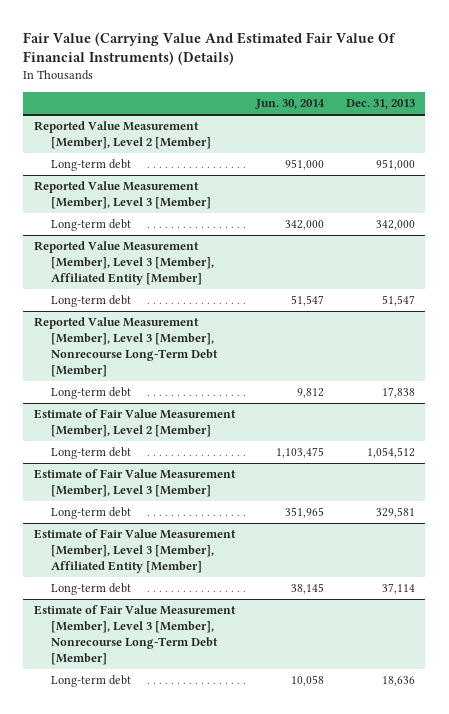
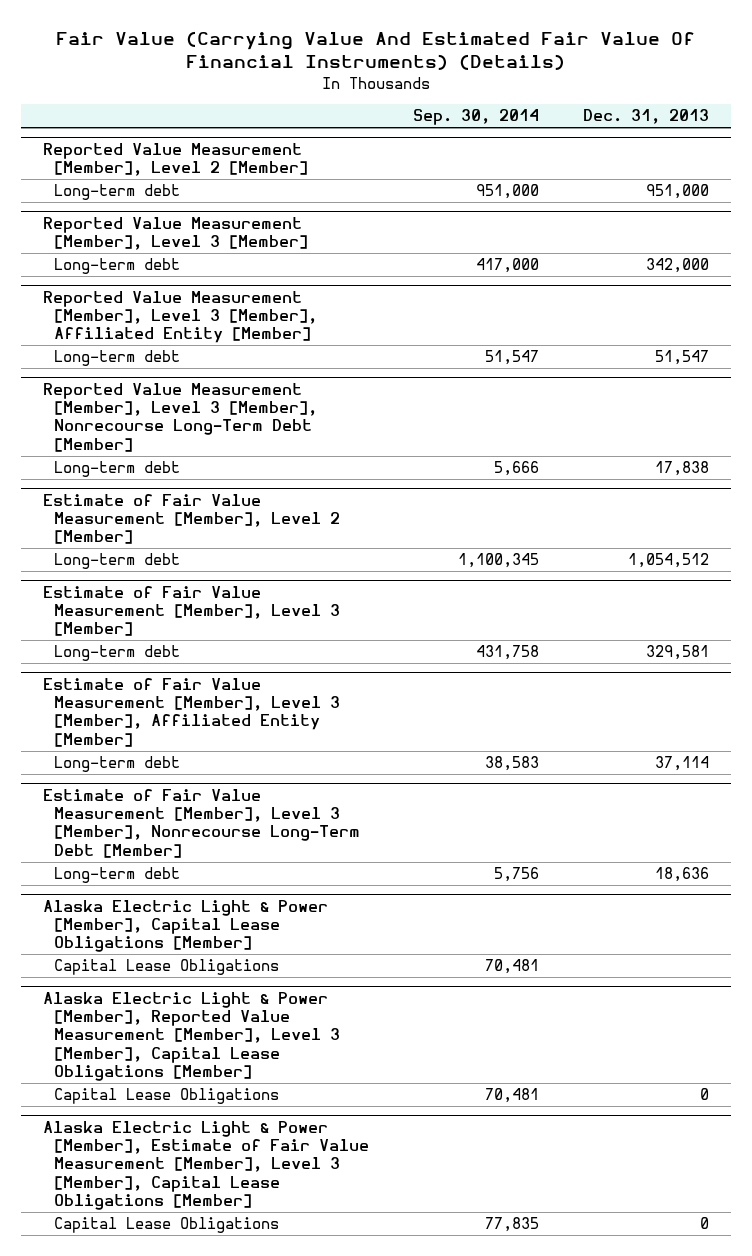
[255,99,326,110] Jun. 30, 2014 -> none
none -> [413,109,540,126] Sep. 30, 2014
none -> [43,899,329,953] Alaska Electric Light & Power [Member], Capital Lease Obligations [Member]
none -> [54,959,280,976] Capital Lease Obligations
none -> [43,991,341,1082] Alaska Electric Light & Power [Member], Reported Value Measurement [Member], Level 3 [Member], Capital Lease Obligations [Member]
none -> [54,1088,280,1105] Capital Lease Obligations
none -> [43,1120,370,1211] Alaska Electric Light & Power [Member], Estimate of Fair Value Measurement [Member], Level 3 [Member], Capital Lease Obligations [Member]
none -> [54,1217,280,1234] Capital Lease Obligations

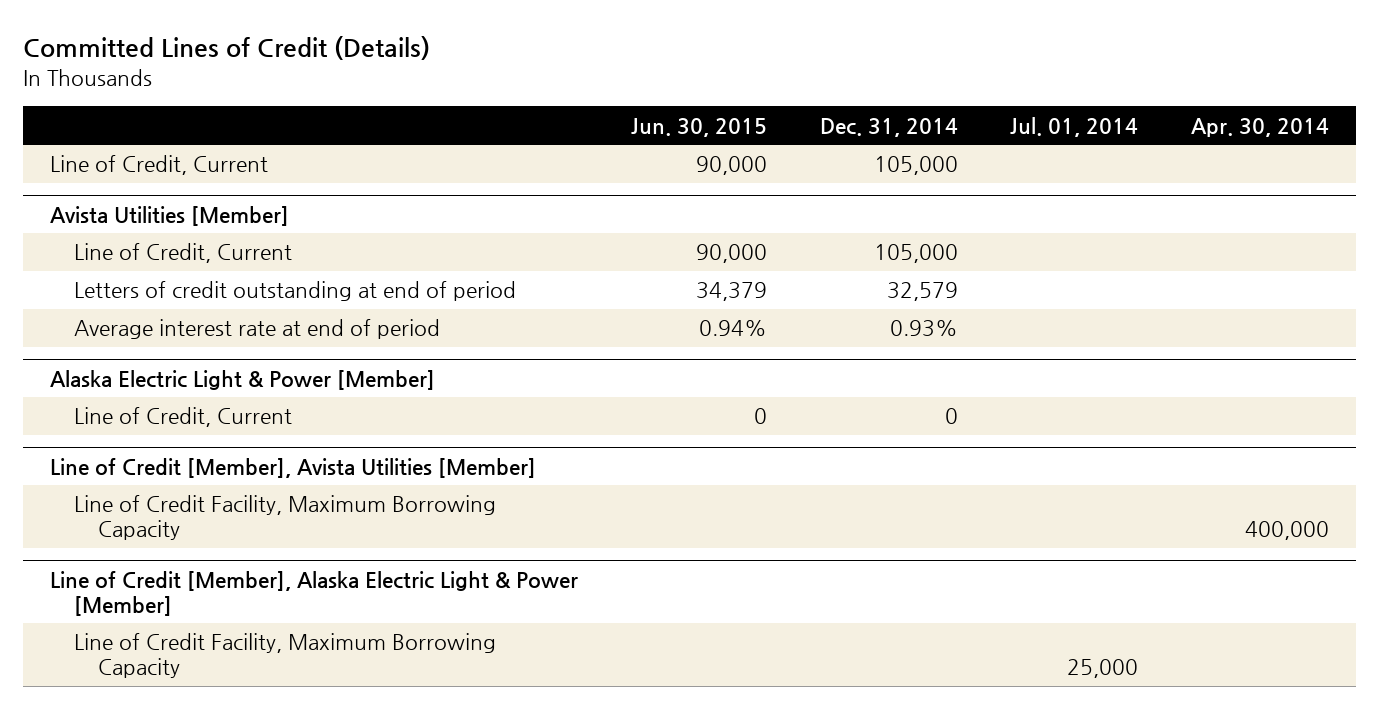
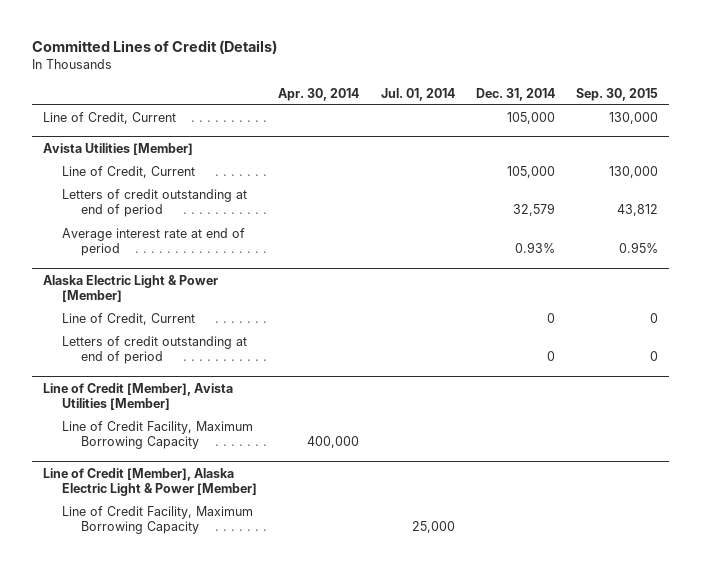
[630,117,767,137] Jun. 30, 2015 -> none
none -> [576,87,659,101] Sep. 30, 2015
none -> [61,336,247,365] Letters of credit outstanding at end of period

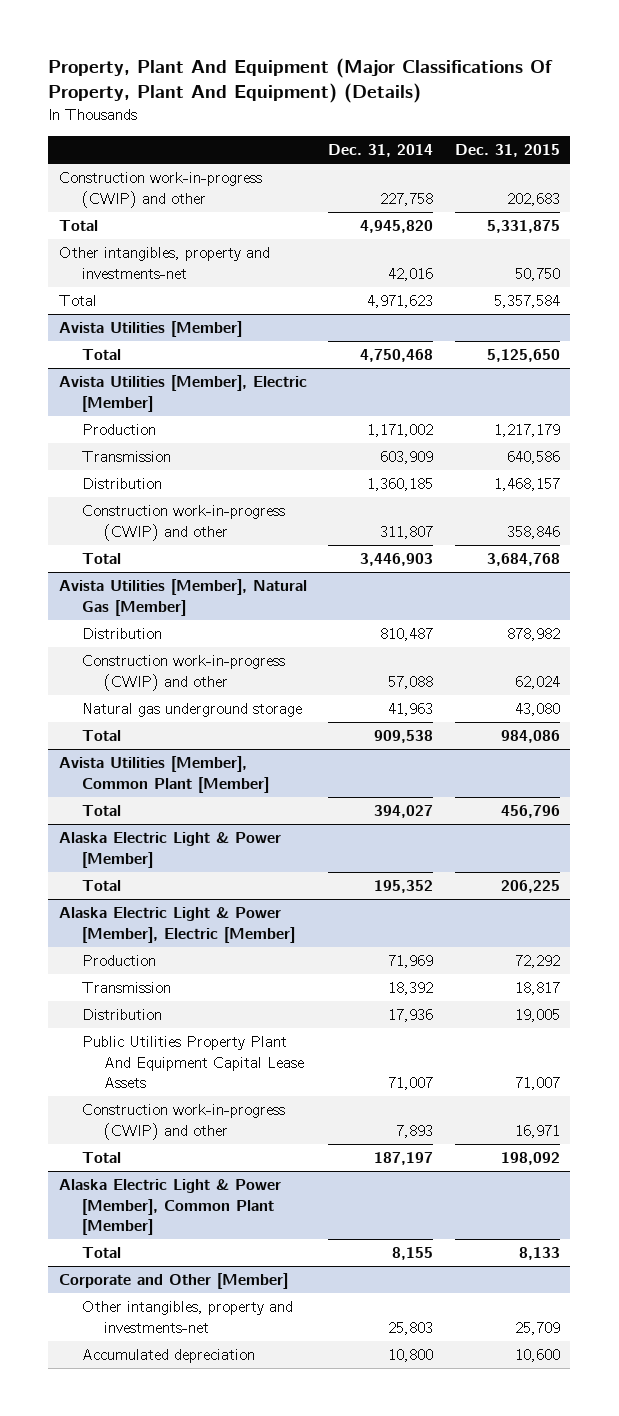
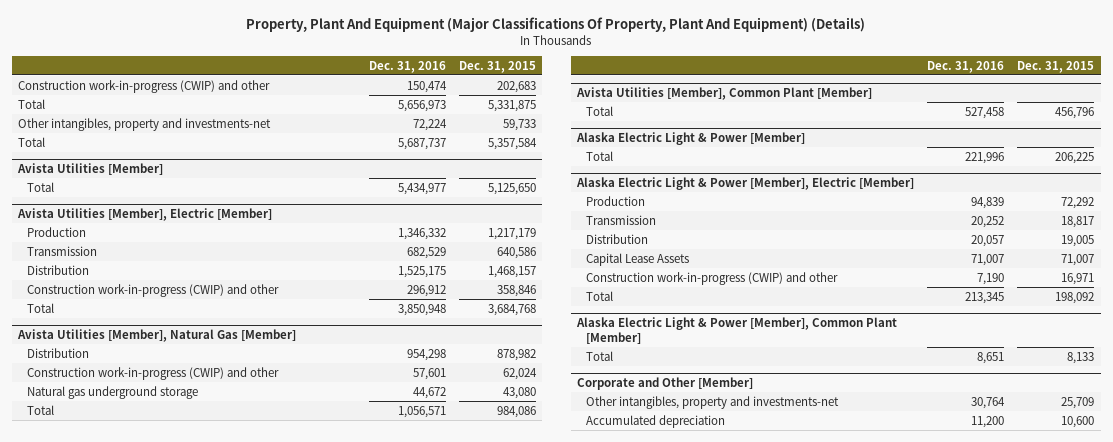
[328,144,434,158] Dec. 31, 2014 -> none
none -> [368,60,446,73] Dec. 31, 2016
[514,267,560,281] 50,750 -> [502,118,536,131] 59,733
[81,1036,305,1089] Public Utilities Property Plant And Equipment Capital Lease Assets -> [586,252,690,266] Capital Lease Assets

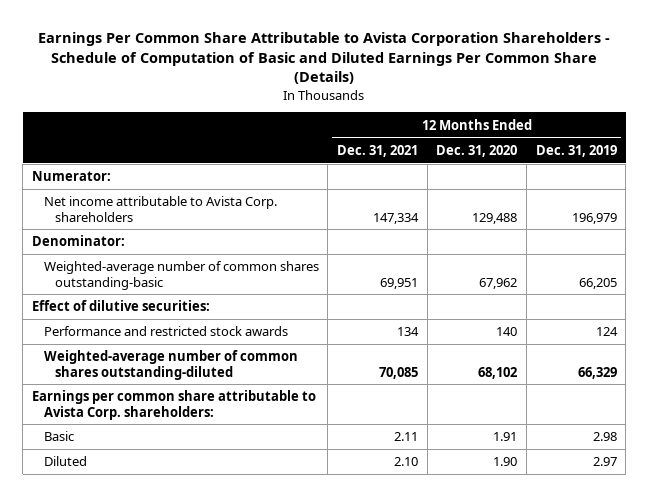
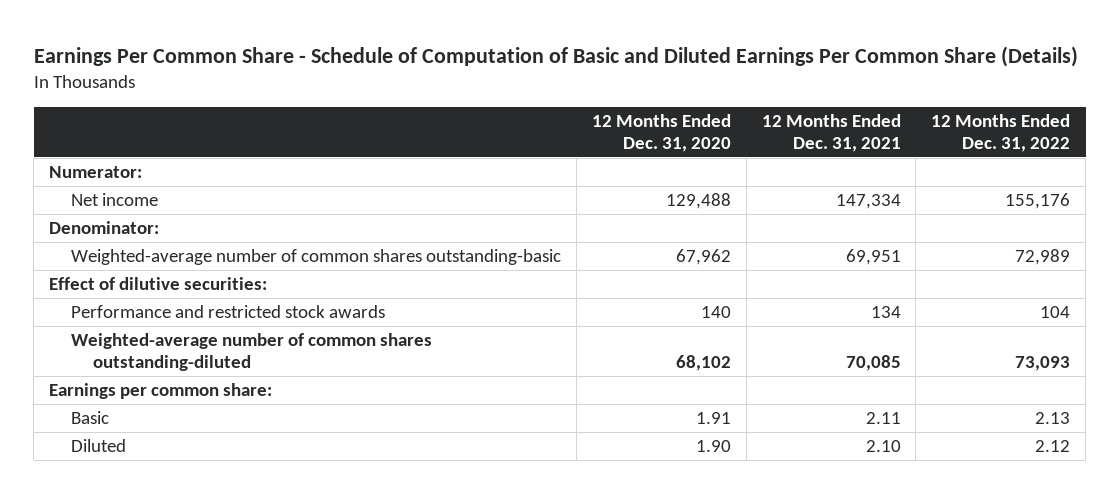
[38,31,611,85] Earnings Per Common Share Attributable to Avista Corporation Shareholders - Schedule of Computation of Basic and Diluted Earnings Per Common Share (Details) -> [33,45,1078,67] Earnings Per Common Share - Schedule of Computation of Basic and Diluted Earnings Per Common Share (Details)
[535,144,617,157] Dec. 31, 2019 -> none
none -> [931,114,1071,152] 12 Months Ended Dec. 31, 2022
[43,196,277,222] Net income attributable to Avista Corp. shareholders -> [71,193,159,207] Net income
[32,390,317,420] Earnings per common share attributable to Avista Corp. shareholders: -> none
none -> [49,383,273,400] Earnings per common share:

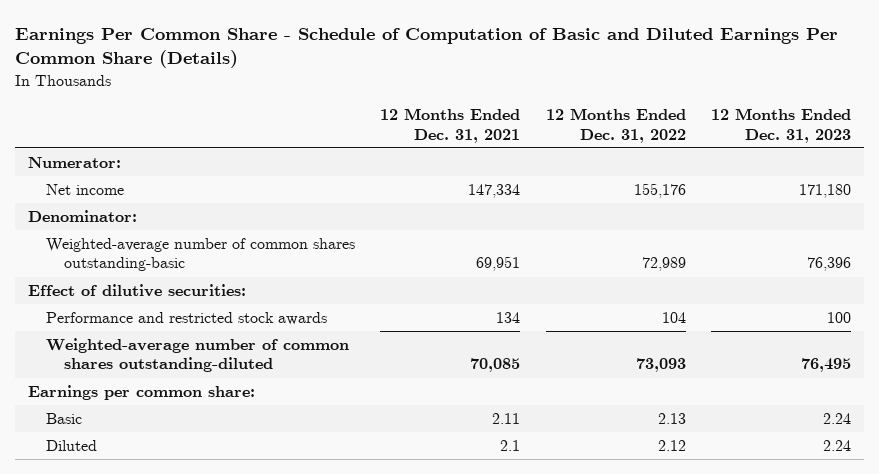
[591,114,731,152] 12 Months Ended Dec. 31, 2020 -> none
none -> [711,108,852,143] 12 Months Ended Dec. 31, 2023
[865,440,901,453] 2.10 -> [500,440,521,452] 2.1

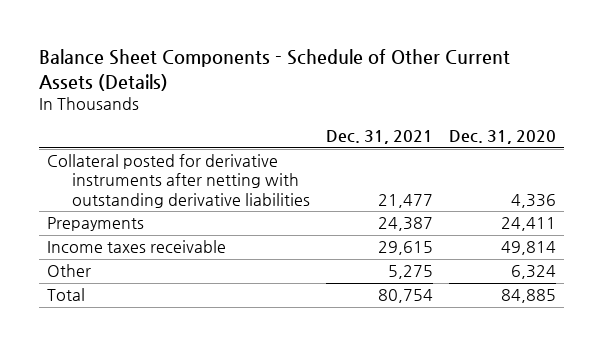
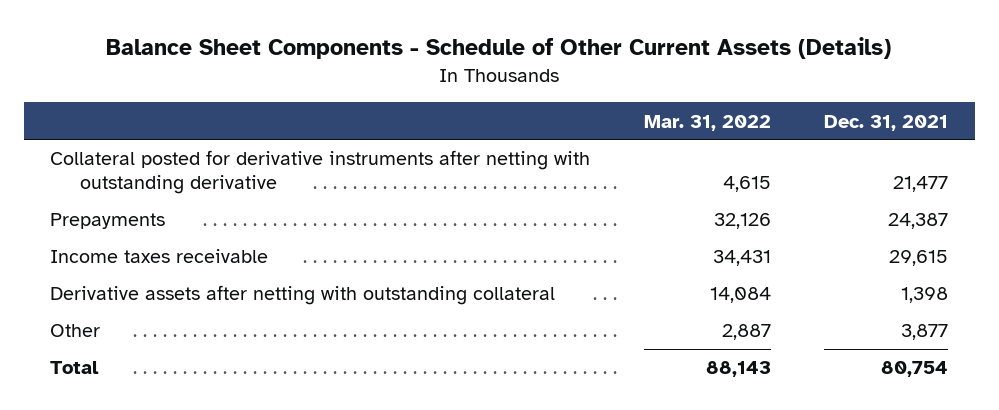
[448,130,556,145] Dec. 31, 2020 -> none
none -> [643,114,771,131] Mar. 31, 2022
[47,154,311,208] Collateral posted for derivative instruments after netting with outstanding derivative liabilities -> [50,150,591,195] Collateral posted for derivative instruments after netting with outstanding derivative
none -> [50,285,556,306] Derivative assets after netting with outstanding collateral
[387,265,433,280] 5,275 -> [901,324,949,341] 3,877

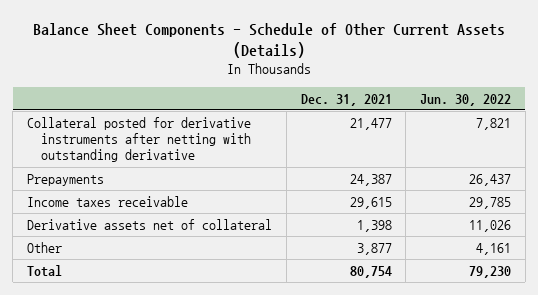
[643,114,771,131] Mar. 31, 2022 -> none
none -> [420,93,512,106] Jun. 30, 2022
[50,285,556,306] Derivative assets after netting with outstanding collateral -> [27,218,273,230] Derivative assets net of collateral

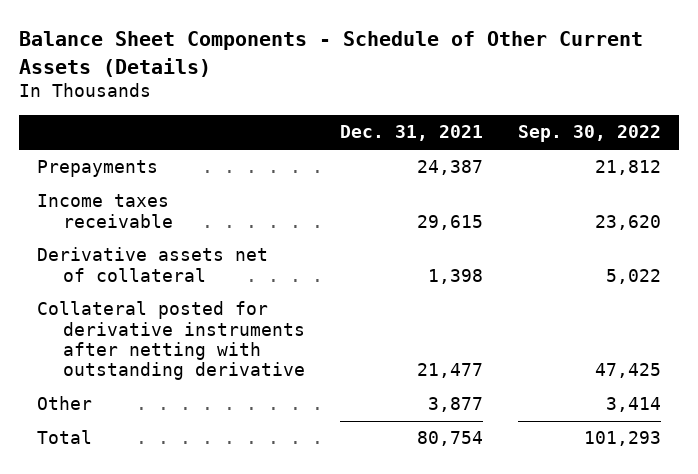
[420,93,512,106] Jun. 30, 2022 -> none
none -> [518,125,662,143] Sep. 30, 2022
[27,116,252,163] Collateral posted for derivative instruments after netting with outstanding derivative -> [36,301,306,381] Collateral posted for derivative instruments after netting with outstanding derivative

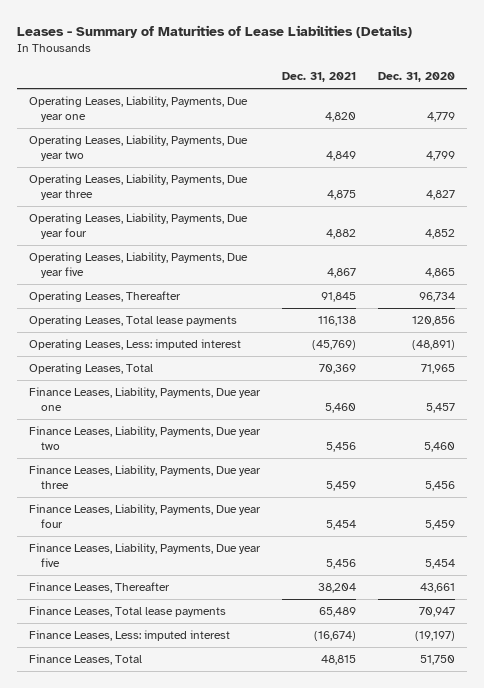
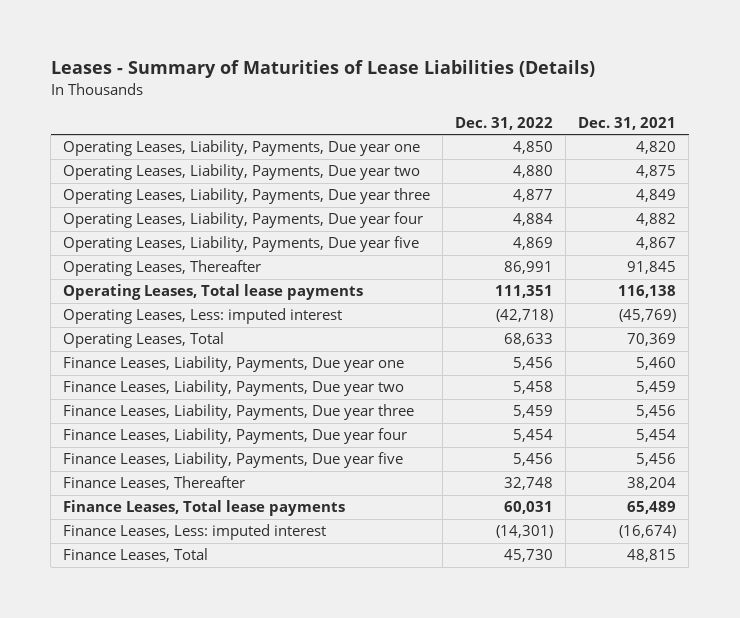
[378,72,456,83] Dec. 31, 2020 -> none
none -> [455,116,554,130] Dec. 31, 2022
[325,151,356,162] 4,849 -> [636,165,677,179] 4,875
[326,190,356,201] 4,875 -> [636,189,677,203] 4,849
[325,442,356,453] 5,456 -> [636,381,677,395] 5,459
[325,481,356,492] 5,459 -> [636,405,677,419] 5,456

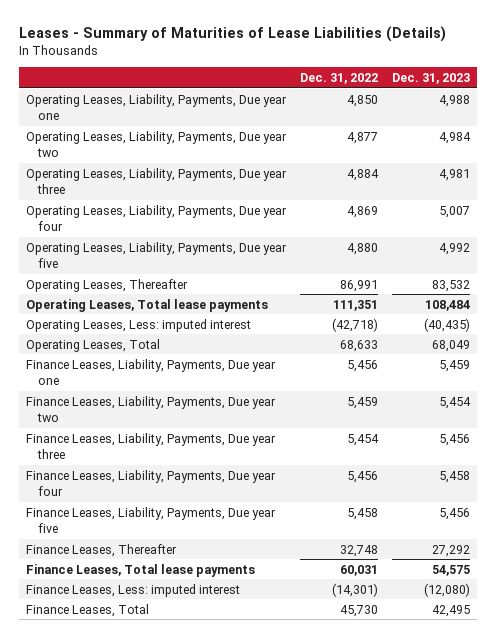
[578,116,677,130] Dec. 31, 2021 -> none
none -> [391,73,470,85] Dec. 31, 2023
[513,165,554,179] 4,880 -> [346,131,378,144] 4,877
[513,189,554,203] 4,877 -> [346,168,379,181] 4,884
[513,213,554,227] 4,884 -> [346,205,378,218] 4,869
[513,237,554,251] 4,869 -> [346,242,378,255] 4,880
[513,381,554,395] 5,458 -> [346,396,378,409] 5,459
[513,405,554,419] 5,459 -> [346,433,379,446] 5,454
[513,429,554,443] 5,454 -> [346,470,378,483] 5,456
[513,453,554,467] 5,456 -> [346,507,378,520] 5,458

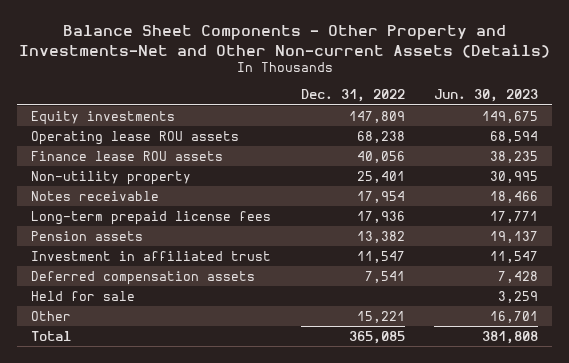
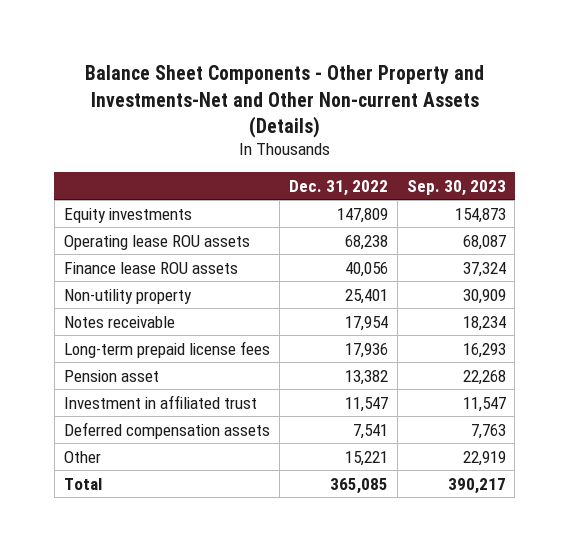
[433,89,538,103] Jun. 30, 2023 -> none
none -> [406,179,506,196] Sep. 30, 2023
[31,230,144,241] Pension assets -> [63,369,159,382] Pension asset
[31,290,136,301] Held for sale -> none

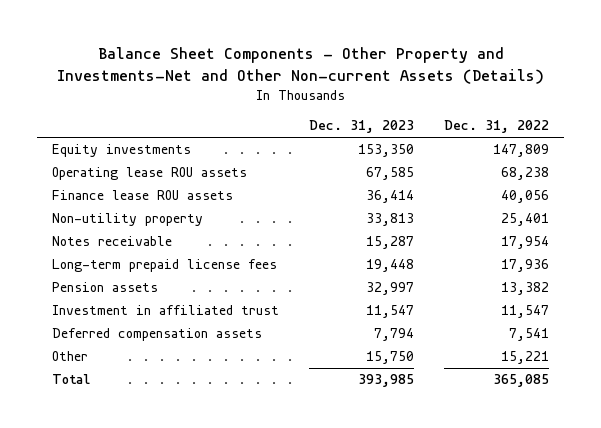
[406,179,506,196] Sep. 30, 2023 -> none
none -> [309,120,415,134] Dec. 31, 2023
[63,369,159,382] Pension asset -> [52,282,159,293] Pension assets

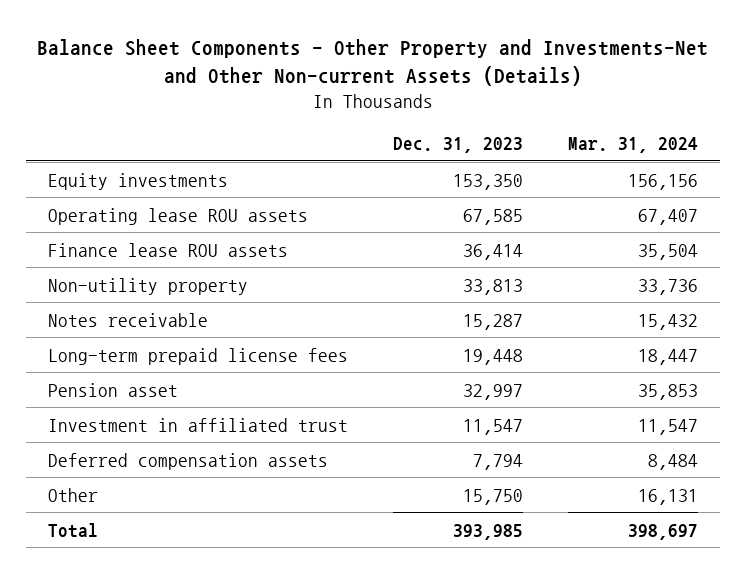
[444,120,550,134] Dec. 31, 2022 -> none
none -> [568,136,699,153] Mar. 31, 2024
[52,282,159,293] Pension assets -> [48,382,179,397] Pension asset

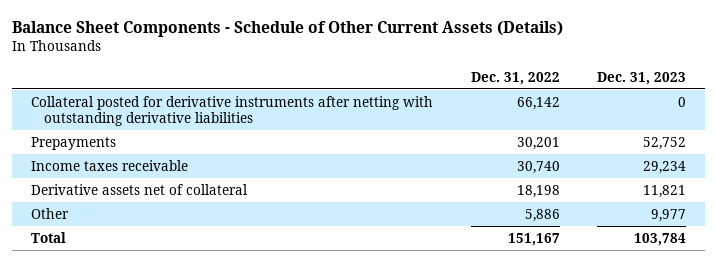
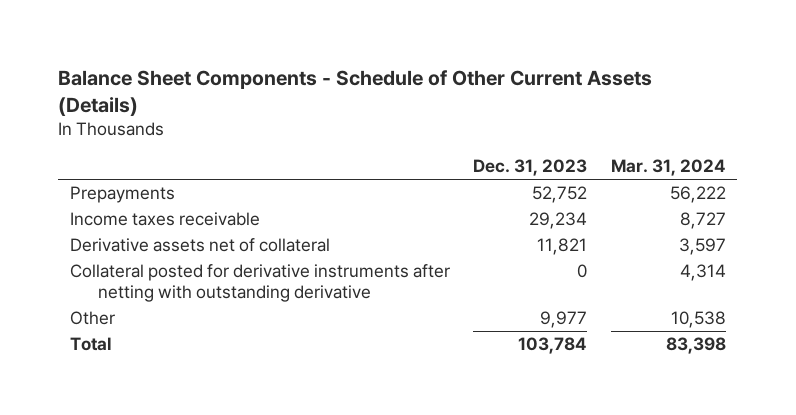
[470,71,560,85] Dec. 31, 2022 -> none
none -> [610,158,726,176] Mar. 31, 2024
[31,95,434,127] Collateral posted for derivative instruments after netting with outstanding derivative liabilities -> none
none -> [70,264,451,302] Collateral posted for derivative instruments after netting with outstanding derivative

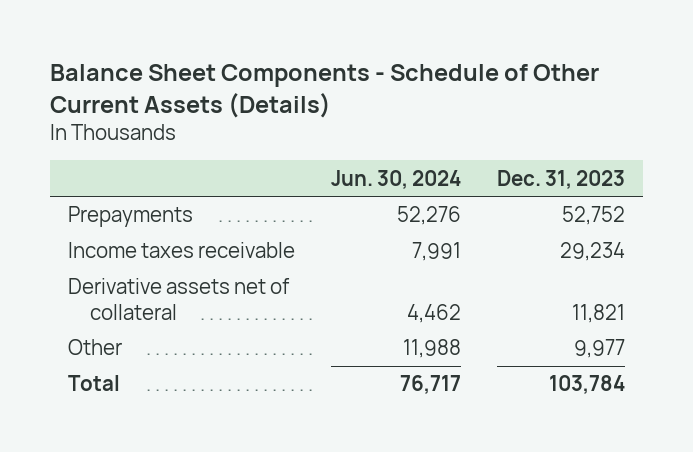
[610,158,726,176] Mar. 31, 2024 -> none
none -> [331,169,462,189] Jun. 30, 2024
[70,264,451,302] Collateral posted for derivative instruments after netting with outstanding derivative -> none

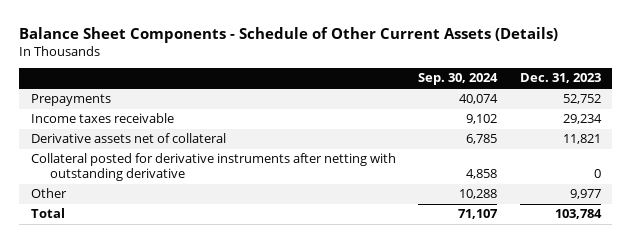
[331,169,462,189] Jun. 30, 2024 -> none
none -> [418,73,499,86] Sep. 30, 2024
none -> [30,153,396,182] Collateral posted for derivative instruments after netting with outstanding derivative

